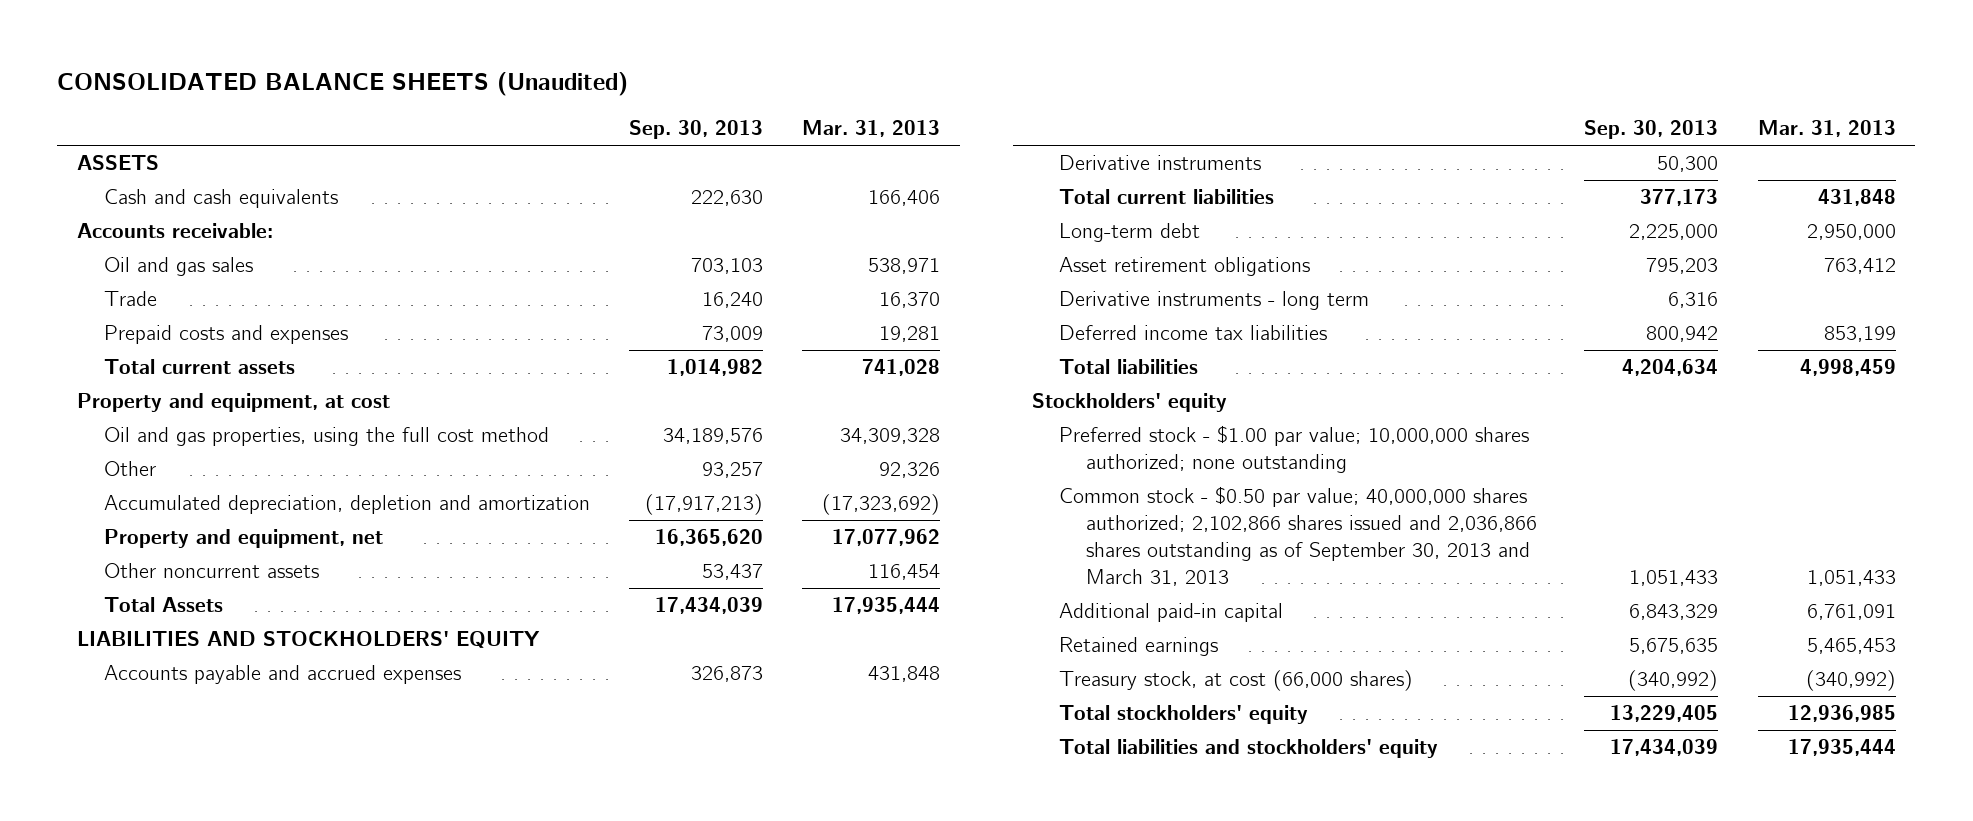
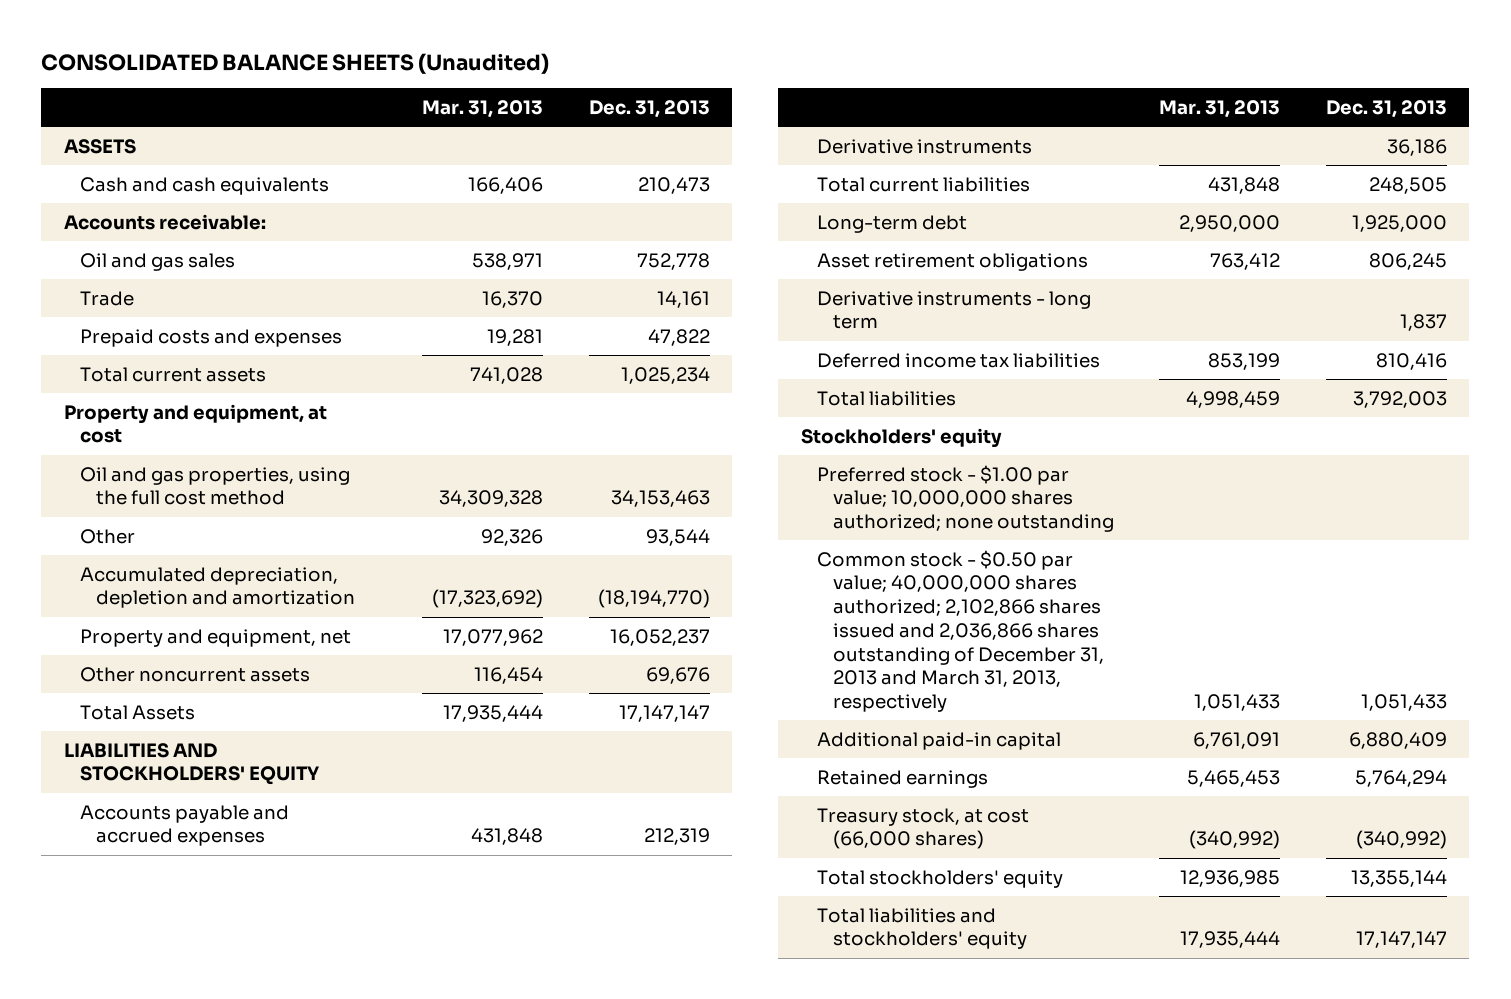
[629,120,764,140] Sep. 30, 2013 -> none
none -> [588,100,710,119] Dec. 31, 2013
[1059,486,1538,586] Common stock - $0.50 par value; 40,000,000 shares authorized; 2,102,866 shares issued and 2,036,866 shares outstanding as of September 30, 2013 and March 31, 2013 -> [816,549,1104,713] Common stock - $0.50 par value; 40,000,000 shares authorized; 2,102,866 shares issued and 2,036,866 shares outstanding of December 31, 2013 and March 31, 2013, respectively

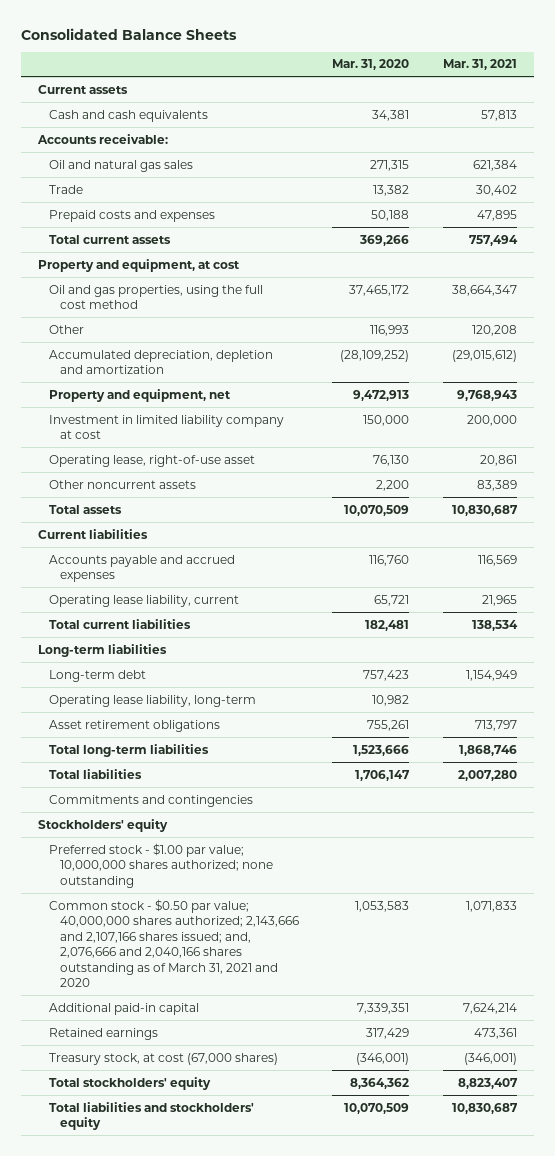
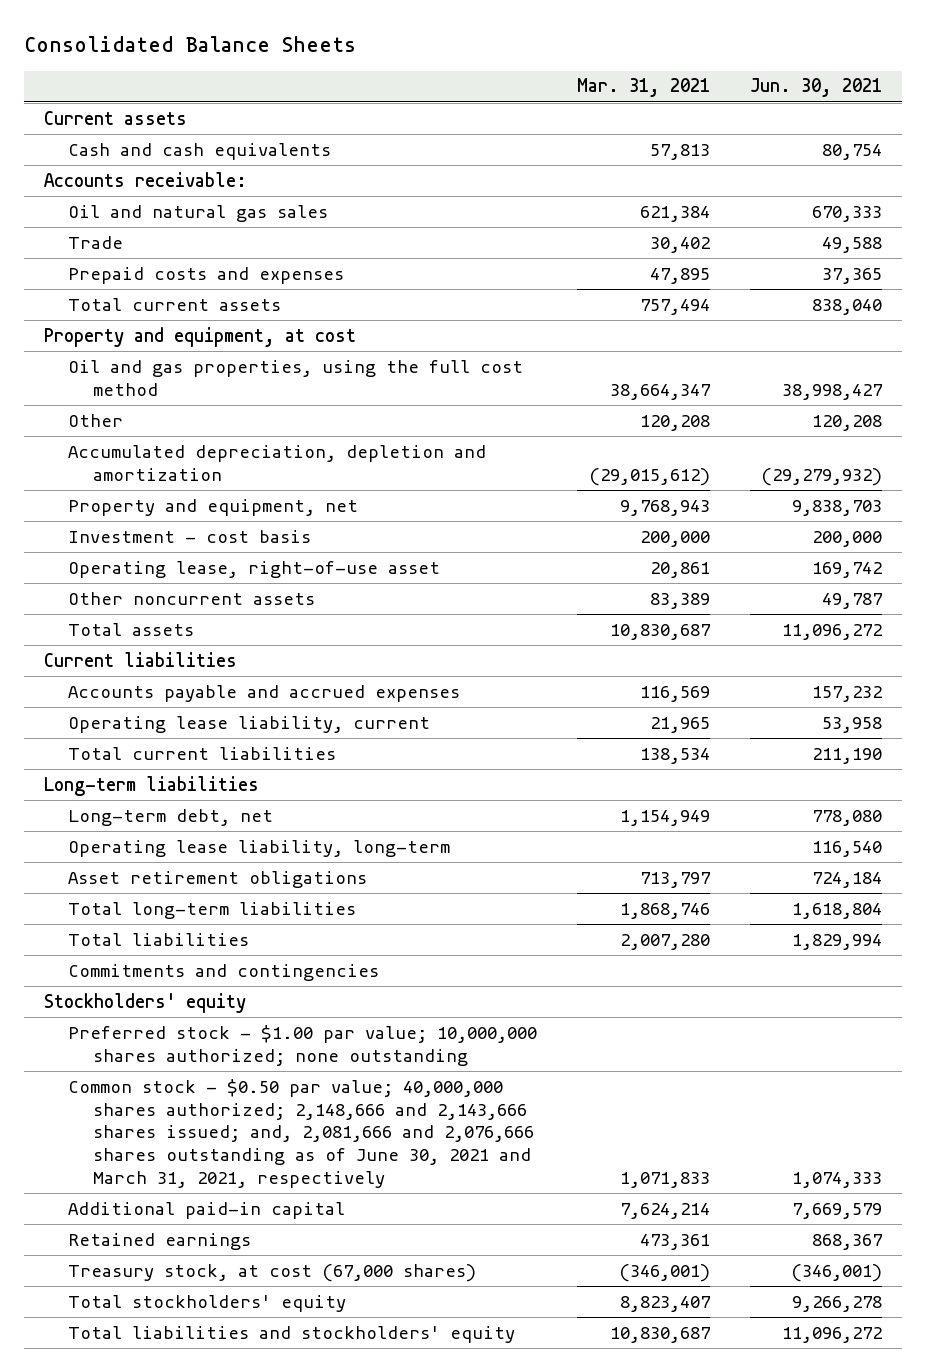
[332,59,410,71] Mar. 31, 2020 -> none
none -> [749,78,882,98] Jun. 30, 2021
[48,414,284,440] Investment in limited liability company at cost -> [68,529,312,543] Investment - cost basis
[48,669,146,682] Long-term debt -> [68,808,274,826] Long-term debt, net
[48,898,299,988] Common stock - $0.50 par value; 40,000,000 shares authorized; 2,143,666 and 2,107,166 shares issued; and, 2,076,666 and 2,040,166 shares outstanding as of March 31, 2021 and 2020 -> [68,1078,535,1188] Common stock - $0.50 par value; 40,000,000 shares authorized; 2,148,666 and 2,143,666 shares issued; and, 2,081,666 and 2,076,666 shares outstanding as of June 30, 2021 and March 31, 2021, respectively

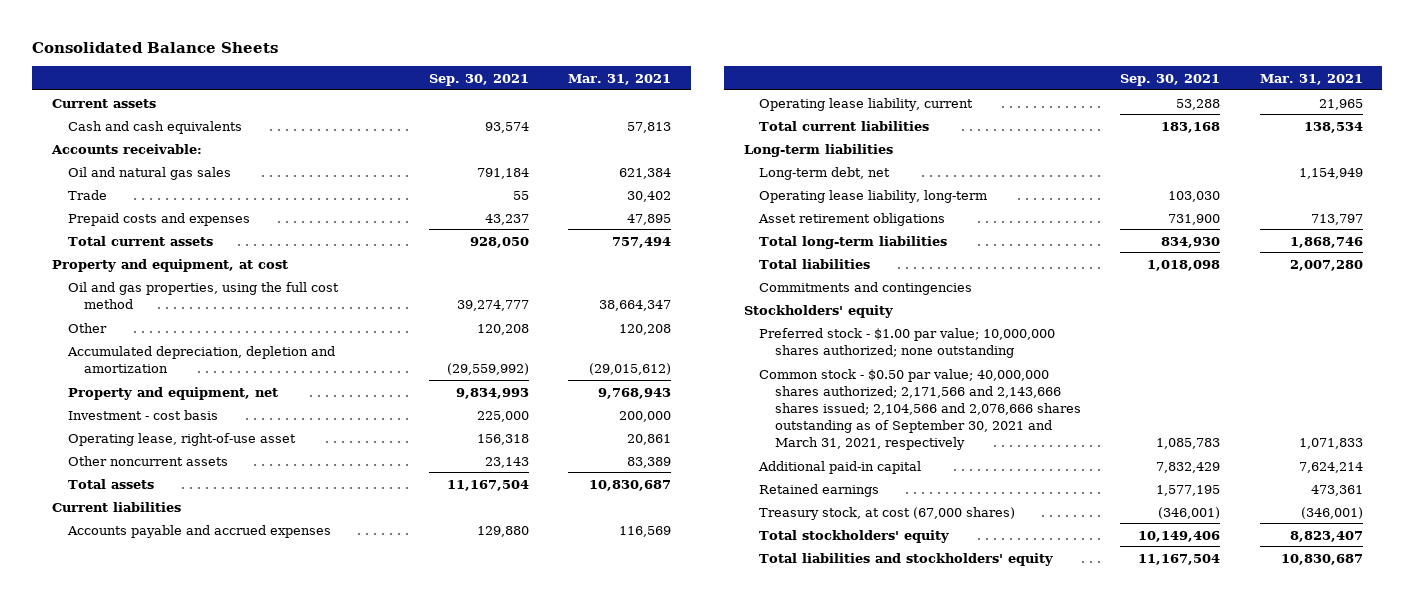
[749,78,882,98] Jun. 30, 2021 -> none
none -> [428,73,529,86] Sep. 30, 2021
[68,1078,535,1188] Common stock - $0.50 par value; 40,000,000 shares authorized; 2,148,666 and 2,143,666 shares issued; and, 2,081,666 and 2,076,666 shares outstanding as of June 30, 2021 and March 31, 2021, respectively -> [759,368,1082,450] Common stock - $0.50 par value; 40,000,000 shares authorized; 2,171,566 and 2,143,666 shares issued; 2,104,566 and 2,076,666 shares outstanding as of September 30, 2021 and March 31, 2021, respectively

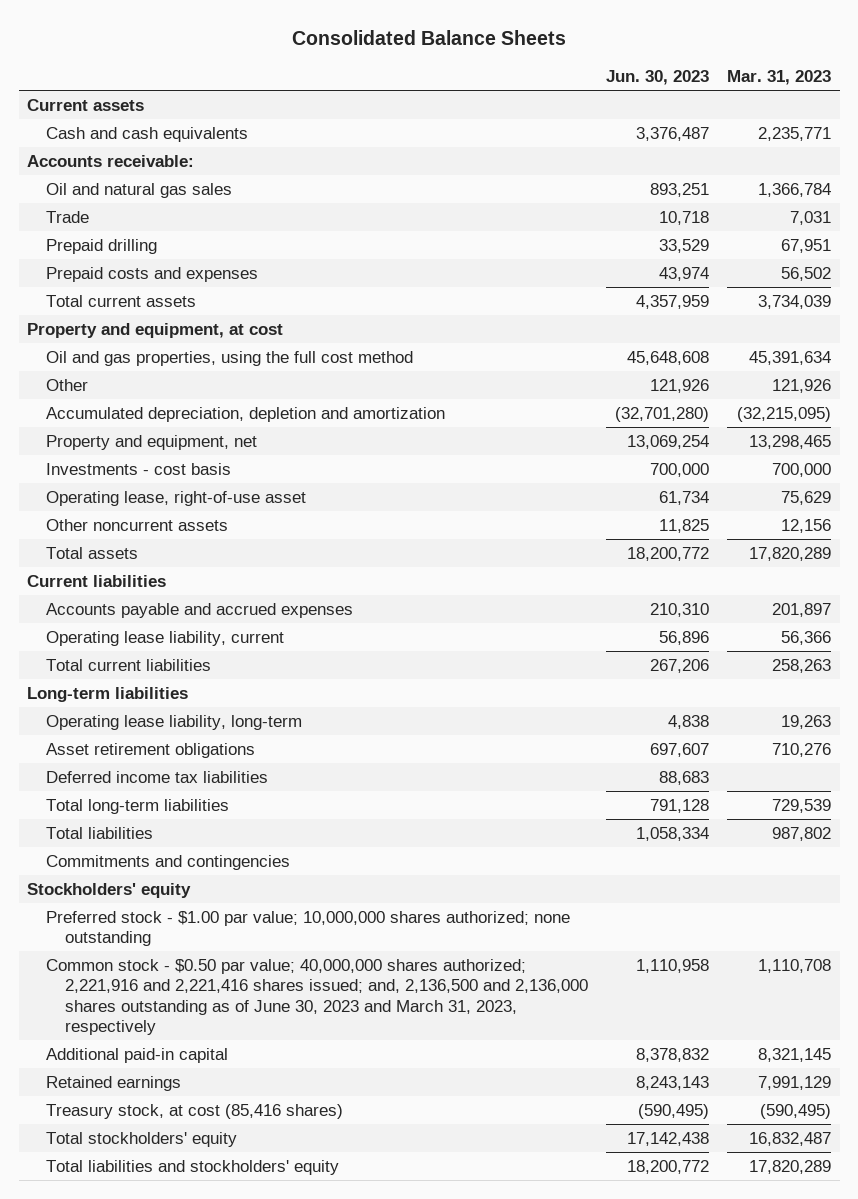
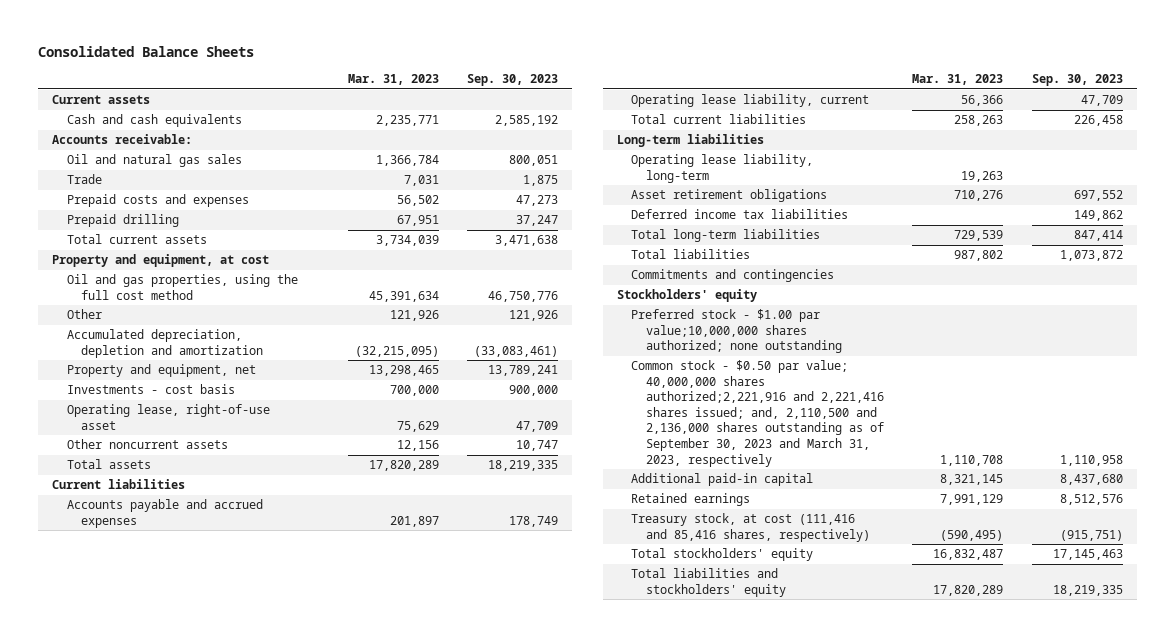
[605,70,709,86] Jun. 30, 2023 -> none
none -> [467,74,559,87] Sep. 30, 2023
[46,238,158,254] Prepaid drilling -> [66,214,179,228] Prepaid drilling
[46,910,571,947] Preferred stock - $1.00 par value; 10,000,000 shares authorized; none outstanding -> [631,309,843,354] Preferred stock - $1.00 par value;10,000,000 shares authorized; none outstanding
[46,958,589,1036] Common stock - $0.50 par value; 40,000,000 shares authorized; 2,221,916 and 2,221,416 shares issued; and, 2,136,500 and 2,136,000 shares outstanding as of June 30, 2023 and March 31, 2023, respectively -> [631,360,885,467] Common stock - $0.50 par value; 40,000,000 shares authorized;2,221,916 and 2,221,416 shares issued; and, 2,110,500 and 2,136,000 shares outstanding as of September 30, 2023 and March 31, 2023, respectively
[46,1103,344,1119] Treasury stock, at cost (85,416 shares) -> [631,513,871,542] Treasury stock, at cost (111,416 and 85,416 shares, respectively)

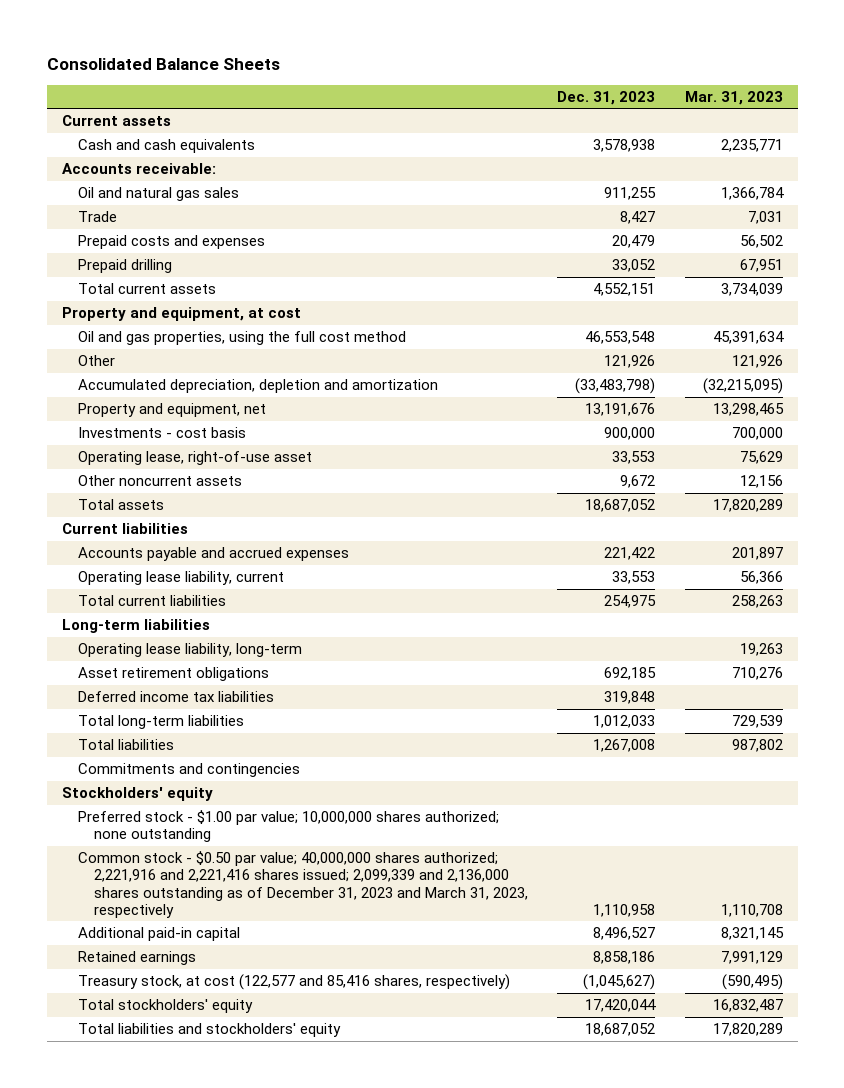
[467,74,559,87] Sep. 30, 2023 -> none
none -> [557,90,656,105] Dec. 31, 2023
[631,309,843,354] Preferred stock - $1.00 par value;10,000,000 shares authorized; none outstanding -> [77,810,499,843] Preferred stock - $1.00 par value; 10,000,000 shares authorized; none outstanding
[631,360,885,467] Common stock - $0.50 par value; 40,000,000 shares authorized;2,221,916 and 2,221,416 shares issued; and, 2,110,500 and 2,136,000 shares outstanding as of September 30, 2023 and March 31, 2023, respectively -> [77,851,528,918] Common stock - $0.50 par value; 40,000,000 shares authorized; 2,221,916 and 2,221,416 shares issued; 2,099,339 and 2,136,000 shares outstanding as of December 31, 2023 and March 31, 2023, respectively
[631,513,871,542] Treasury stock, at cost (111,416 and 85,416 shares, respectively) -> [77,974,510,991] Treasury stock, at cost (122,577 and 85,416 shares, respectively)

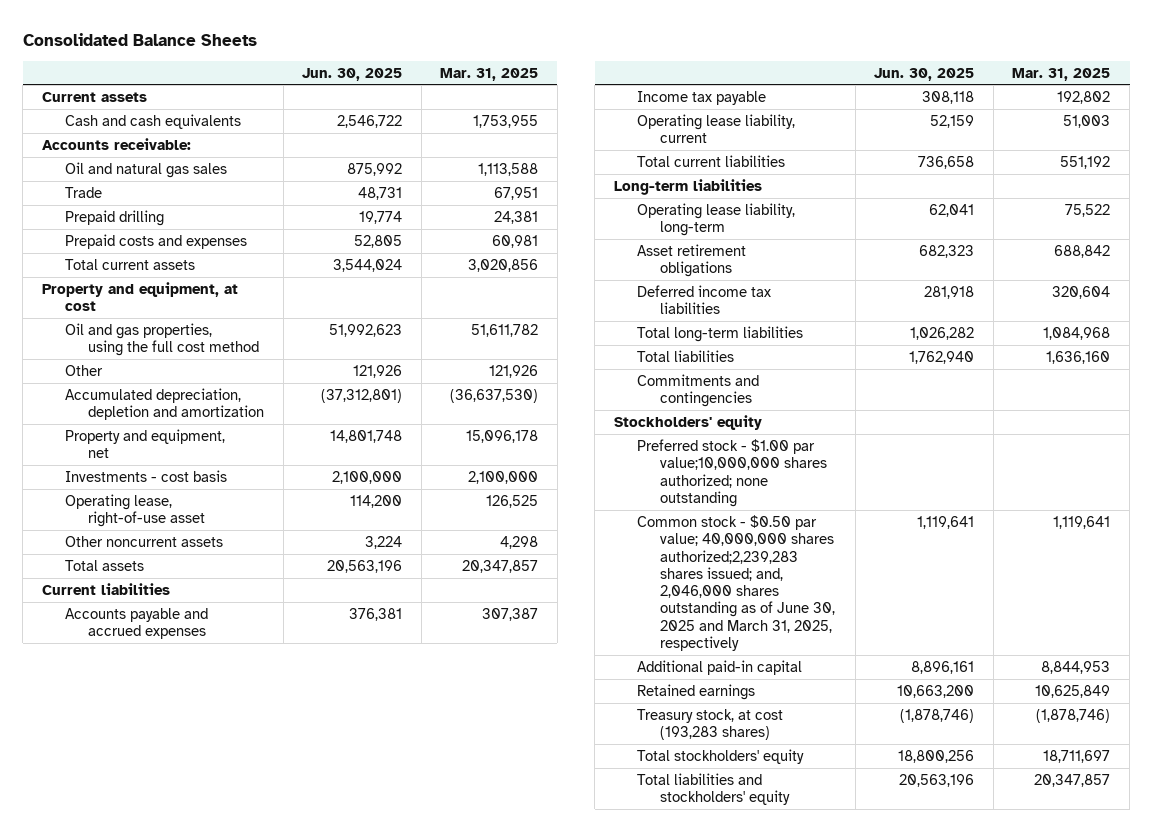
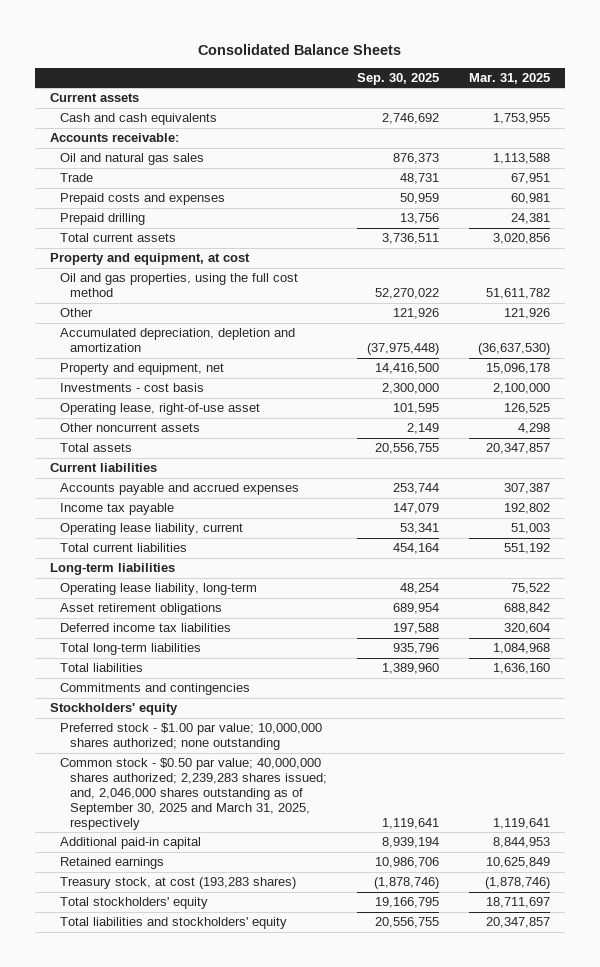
[302,67,403,81] Jun. 30, 2025 -> none
none -> [357,72,440,85] Sep. 30, 2025
[64,209,164,226] Prepaid drilling -> [59,213,145,226] Prepaid drilling
[636,438,828,507] Preferred stock - $1.00 par value;10,000,000 shares authorized; none outstanding -> [59,723,322,751] Preferred stock - $1.00 par value; 10,000,000 shares authorized; none outstanding
[636,514,836,652] Common stock - $0.50 par value; 40,000,000 shares authorized;2,239,283 shares issued; and, 2,046,000 shares outstanding as of June 30, 2025 and March 31, 2025, respectively -> [59,758,327,831] Common stock - $0.50 par value; 40,000,000 shares authorized; 2,239,283 shares issued; and, 2,046,000 shares outstanding as of September 30, 2025 and March 31, 2025, respectively

